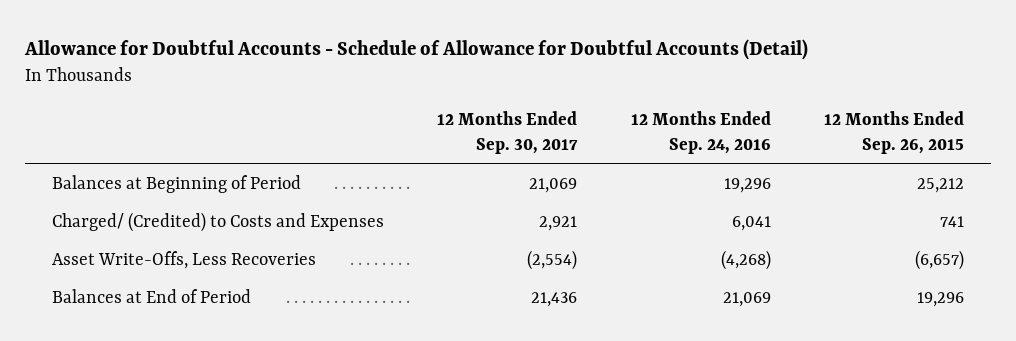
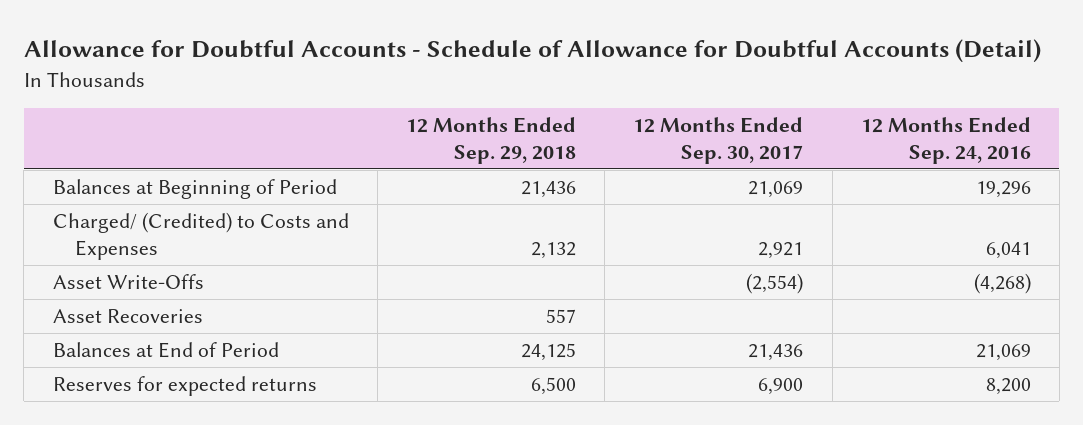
[824,110,965,154] 12 Months Ended Sep. 26, 2015 -> none
none -> [405,117,576,164] 12 Months Ended Sep. 29, 2018
[51,250,316,269] Asset Write-Offs, Less Recoveries -> [52,273,204,289] Asset Write-Offs
none -> [52,308,203,323] Asset Recoveries
none -> [52,375,317,396] Reserves for expected returns

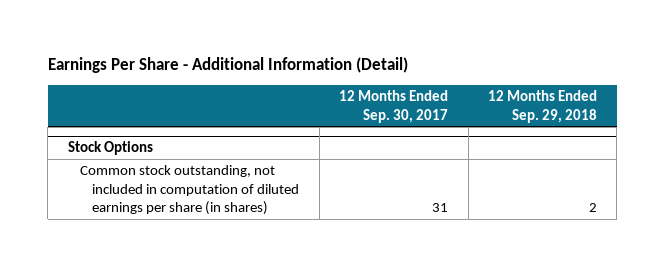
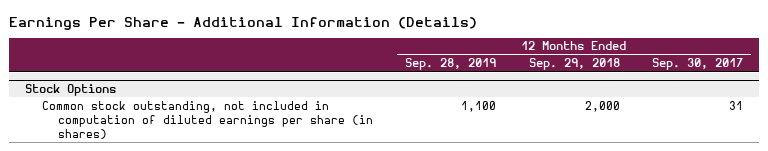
[47,57,408,74] Earnings Per Share - Additional Information (Detail) -> [9,16,478,30] Earnings Per Share - Additional Information (Details)
none -> [405,58,497,71] Sep. 28, 2019
[588,202,597,212] 2 -> [584,100,620,112] 2,000

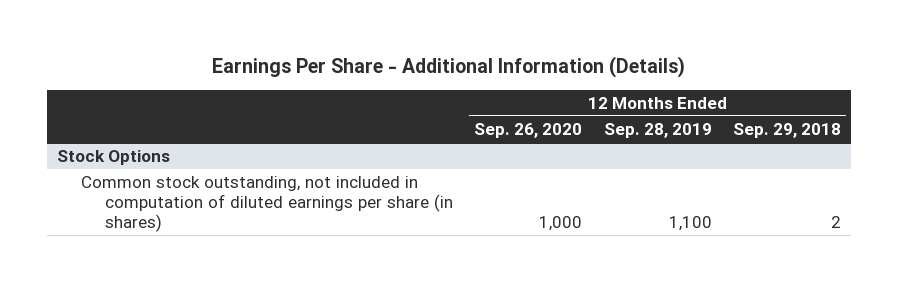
[651,58,743,71] Sep. 30, 2017 -> none
none -> [474,123,583,139] Sep. 26, 2020
[584,100,620,112] 2,000 -> [830,215,841,228] 2

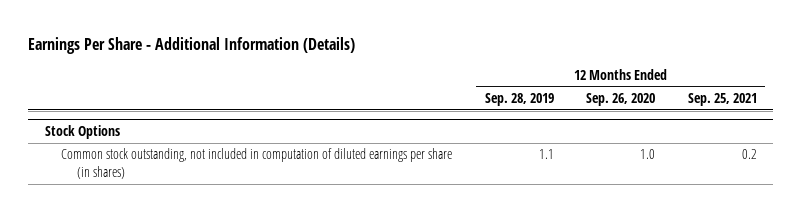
[732,123,841,139] Sep. 29, 2018 -> none
none -> [687,93,757,107] Sep. 25, 2021
[539,215,583,231] 1,000 -> [640,149,656,160] 1.0
[668,215,712,231] 1,100 -> [538,149,554,160] 1.1

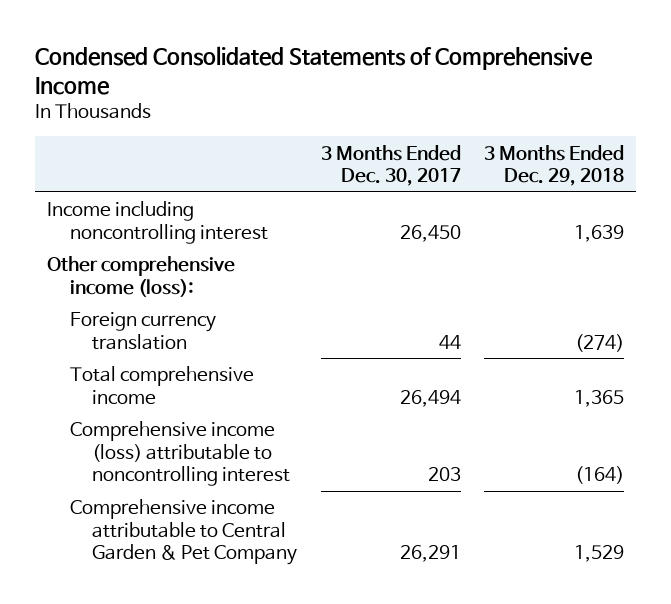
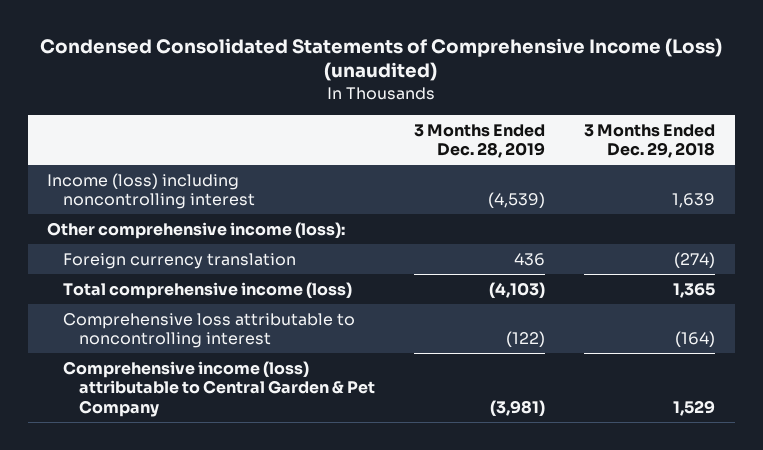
[35,46,594,95] Condensed Consolidated Statements of Comprehensive Income -> [40,37,723,82] Condensed Consolidated Statements of Comprehensive Income (Loss) (unaudited)
[320,144,461,187] 3 Months Ended Dec. 30, 2017 -> none
none -> [414,123,546,159] 3 Months Ended Dec. 28, 2019
[46,201,268,244] Income including noncontrolling interest -> [47,172,256,210] Income (loss) including noncontrolling interest
[69,366,254,405] Total comprehensive income -> [63,281,353,299] Total comprehensive income (loss)
[69,421,291,487] Comprehensive income (loss) attributable to noncontrolling interest -> [63,312,356,349] Comprehensive loss attributable to noncontrolling interest
[69,499,298,566] Comprehensive income attributable to Central Garden & Pet Company -> [63,360,375,418] Comprehensive income (loss) attributable to Central Garden & Pet Company

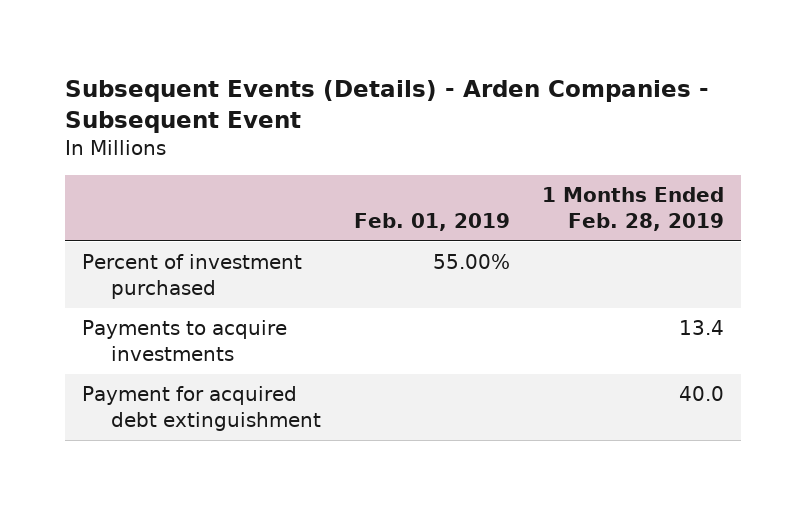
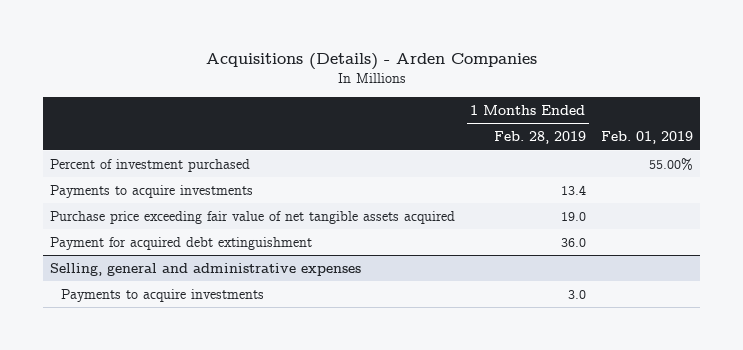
[65,79,710,133] Subsequent Events (Details) - Arden Companies - Subsequent Event -> [205,53,537,71] Acquisitions (Details) - Arden Companies
none -> [50,211,456,225] Purchase price exceeding fair value of net tangible assets acquired
[679,386,725,402] 40.0 -> [560,238,586,248] 36.0
none -> [50,263,362,277] Selling, general and administrative expenses
none -> [61,289,265,303] Payments to acquire investments

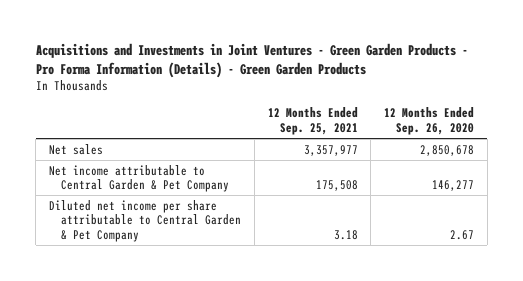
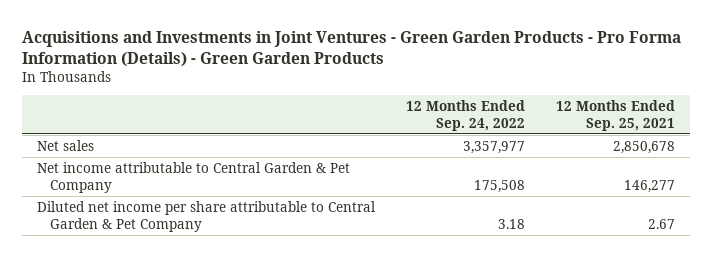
[384,107,475,136] 12 Months Ended Sep. 26, 2020 -> none
none -> [406,99,526,131] 12 Months Ended Sep. 24, 2022
[303,144,358,156] 3,357,977 -> [613,140,676,154] 2,850,678
[315,180,358,192] 175,508 -> [624,179,676,193] 146,277
[333,230,358,241] 3.18 -> [648,218,676,229] 2.67

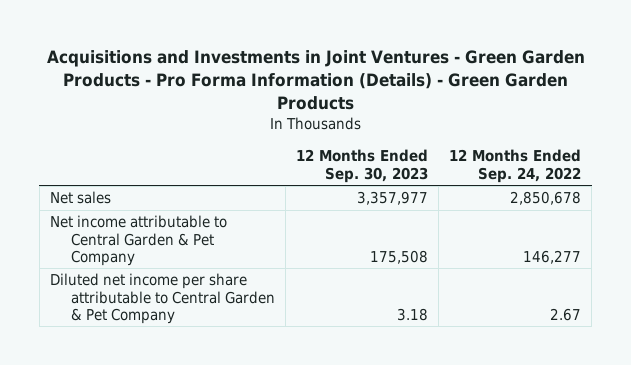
[556,99,676,131] 12 Months Ended Sep. 25, 2021 -> none
none -> [295,149,428,183] 12 Months Ended Sep. 30, 2023
[463,140,526,154] 3,357,977 -> [510,191,582,206] 2,850,678
[474,179,526,193] 175,508 -> [523,249,582,264] 146,277
[498,218,526,229] 3.18 -> [550,307,582,321] 2.67

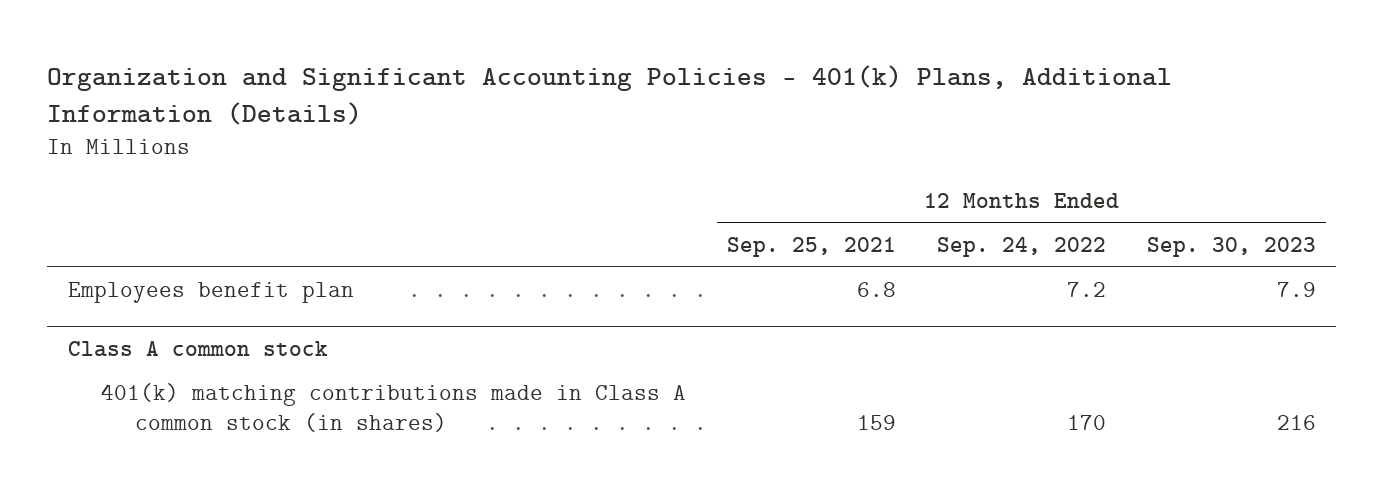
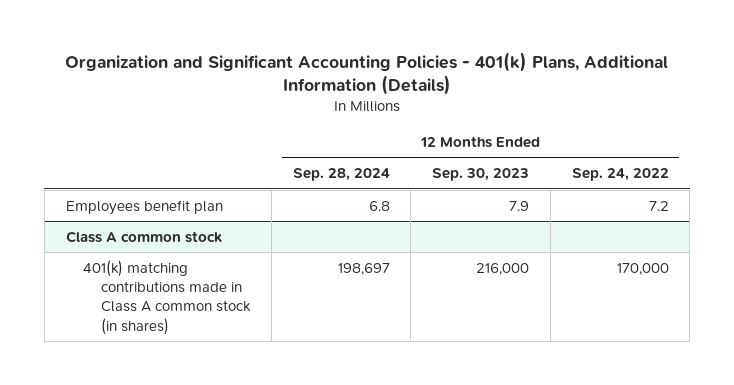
[727,236,897,257] Sep. 25, 2021 -> none
none -> [292,168,390,182] Sep. 28, 2024
[1067,414,1107,430] 170 -> [616,262,669,275] 170,000
[1276,414,1316,430] 216 -> [476,262,530,275] 216,000

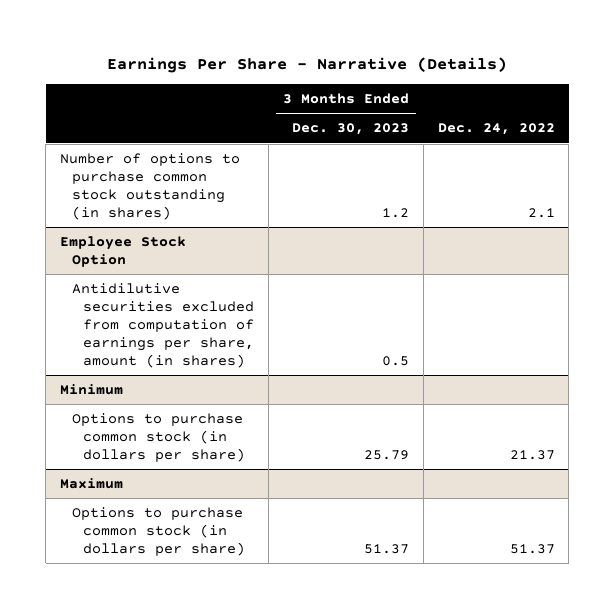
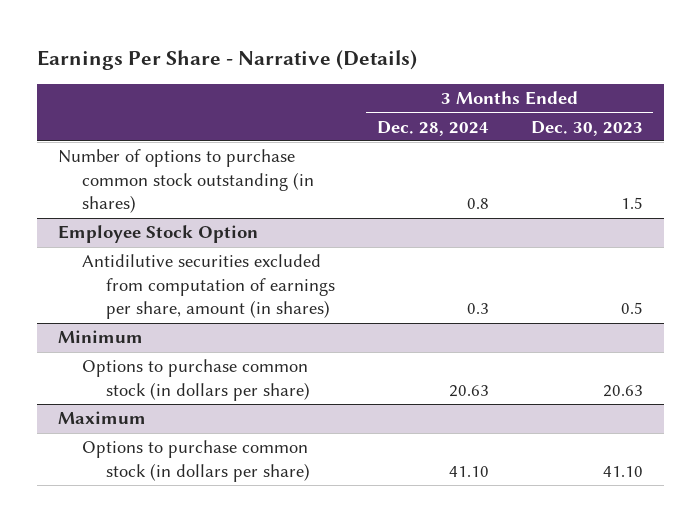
[437,123,555,136] Dec. 24, 2022 -> none
none -> [376,120,489,136] Dec. 28, 2024
[381,208,409,219] 1.2 -> [620,197,643,210] 1.5
[363,450,409,461] 25.79 -> [602,384,643,397] 20.63
[363,544,409,555] 51.37 -> [602,465,643,477] 41.10

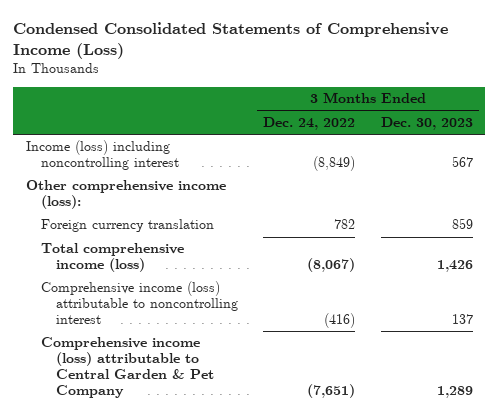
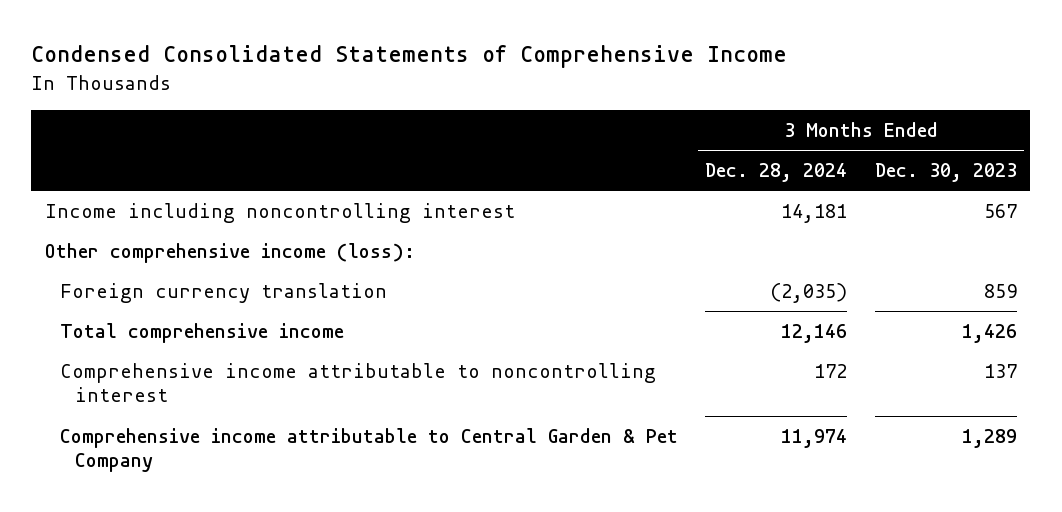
[13,22,449,60] Condensed Consolidated Statements of Comprehensive Income (Loss) -> [31,45,788,69] Condensed Consolidated Statements of Comprehensive Income
[263,116,356,130] Dec. 24, 2022 -> none
none -> [705,163,848,183] Dec. 28, 2024
[26,140,179,171] Income (loss) including noncontrolling interest -> [44,203,515,224] Income including noncontrolling interest
[40,243,184,273] Total comprehensive income (loss) -> [59,323,344,344] Total comprehensive income
[40,281,238,325] Comprehensive income (loss) attributable to noncontrolling interest -> [59,363,656,403] Comprehensive income attributable to noncontrolling interest
[40,337,214,399] Comprehensive income (loss) attributable to Central Garden & Pet Company -> [59,428,678,473] Comprehensive income attributable to Central Garden & Pet Company

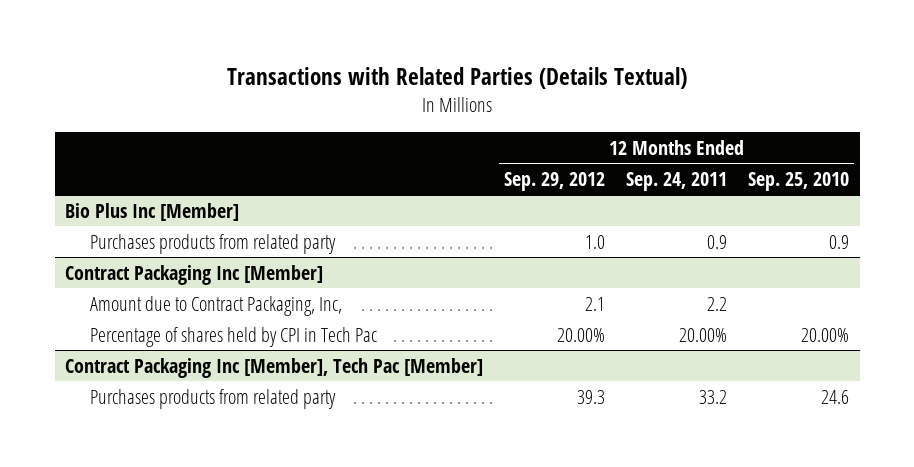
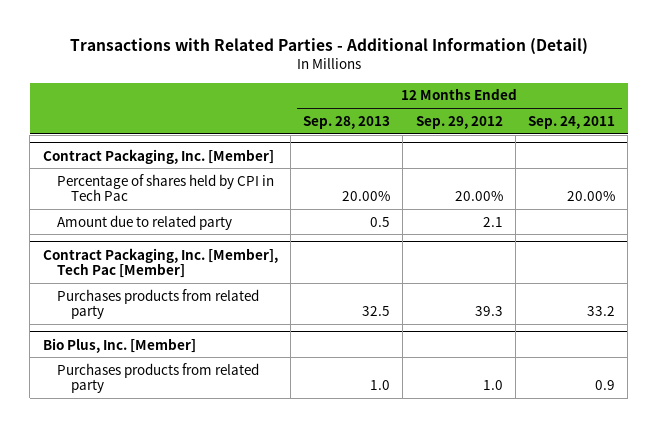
[227,67,688,90] Transactions with Related Parties (Details Textual) -> [69,37,588,55] Transactions with Related Parties - Additional Information (Detail)
[748,172,850,192] Sep. 25, 2010 -> none
none -> [303,115,391,129] Sep. 28, 2013
[65,202,240,221] Bio Plus Inc [Member] -> none
[89,233,336,254] Purchases products from related party -> none
[89,295,342,316] Amount due to Contract Packaging, Inc, -> none
[65,264,324,285] Contract Packaging Inc [Member] -> [42,148,274,164] Contract Packaging, Inc. [Member]
none -> [56,214,232,230] Amount due to related party
[65,357,484,378] Contract Packaging Inc [Member], Tech Pac [Member] -> [42,247,278,279] Contract Packaging, Inc. [Member], Tech Pac [Member]
none -> [42,337,196,353] Bio Plus, Inc. [Member]
none -> [56,362,259,394] Purchases products from related party

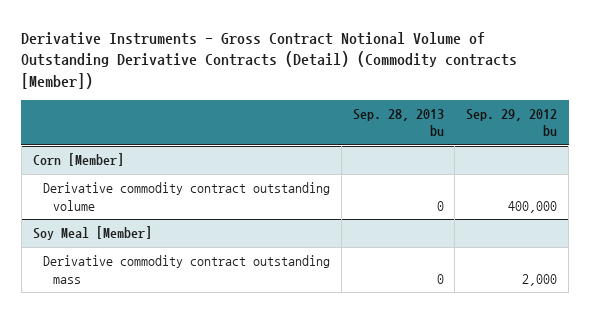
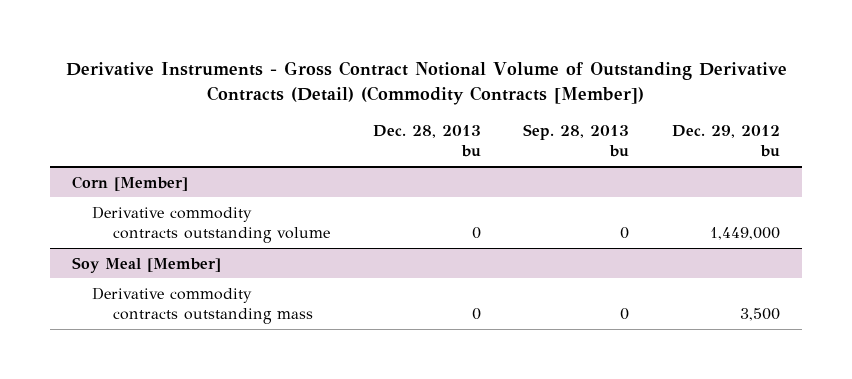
[21,31,518,89] Derivative Instruments - Gross Contract Notional Volume of Outstanding Derivative Contracts (Detail) (Commodity contracts [Member]) -> [65,61,787,105] Derivative Instruments - Gross Contract Notional Volume of Outstanding Derivative Contracts (Detail) (Commodity Contracts [Member])
[466,108,558,137] Sep. 29, 2012 bu -> none
none -> [372,125,481,158] Dec. 28, 2013 bu
none -> [672,125,781,158] Dec. 29, 2012 bu
[42,182,330,211] Derivative commodity contract outstanding volume -> [92,205,331,243] Derivative commodity contracts outstanding volume
[42,255,330,284] Derivative commodity contract outstanding mass -> [92,286,314,324] Derivative commodity contracts outstanding mass

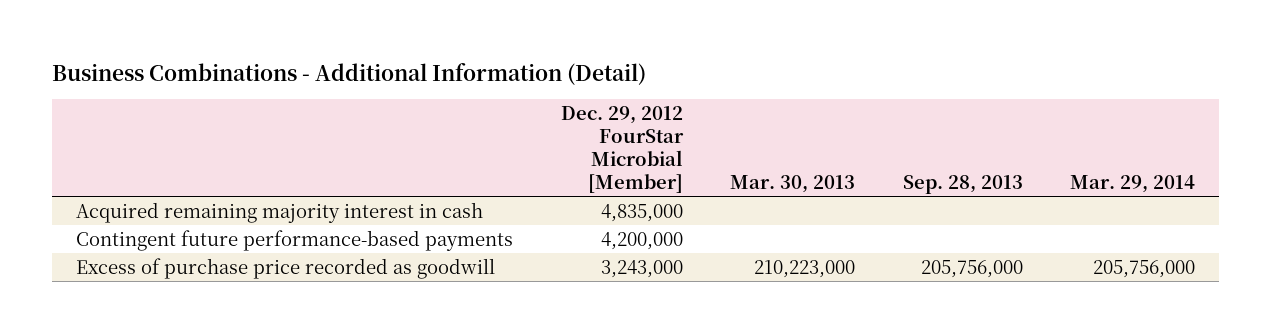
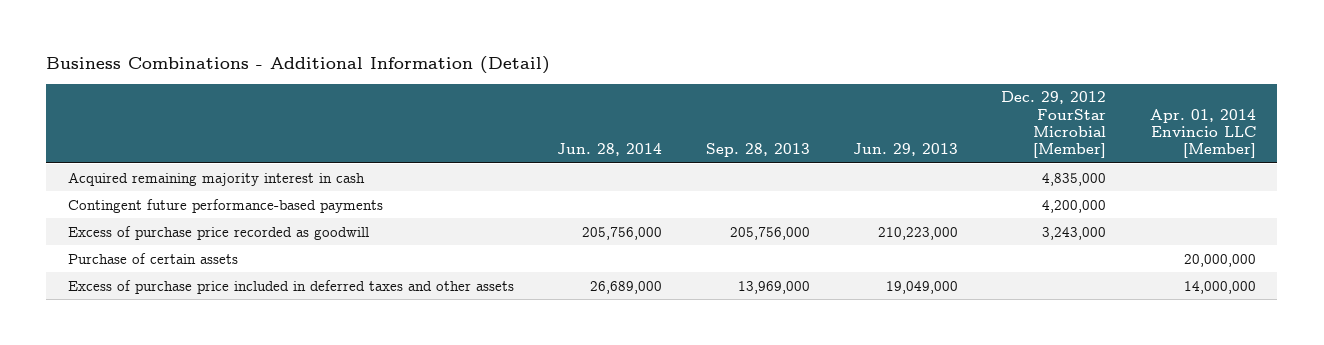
[730,174,856,193] Mar. 30, 2013 -> none
[1070,174,1196,193] Mar. 29, 2014 -> none
none -> [557,142,663,156] Jun. 28, 2014
none -> [853,142,959,156] Jun. 29, 2013
none -> [1149,108,1256,158] Apr. 01, 2014 Envincio LLC [Member]
none -> [67,252,238,264] Purchase of certain assets
none -> [67,279,514,294] Excess of purchase price included in deferred taxes and other assets

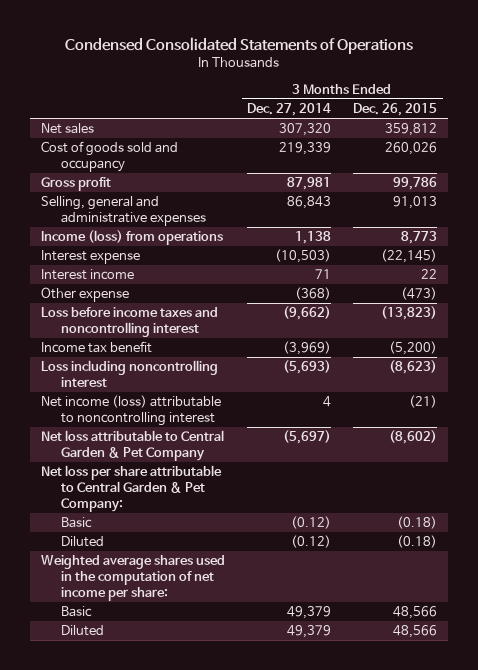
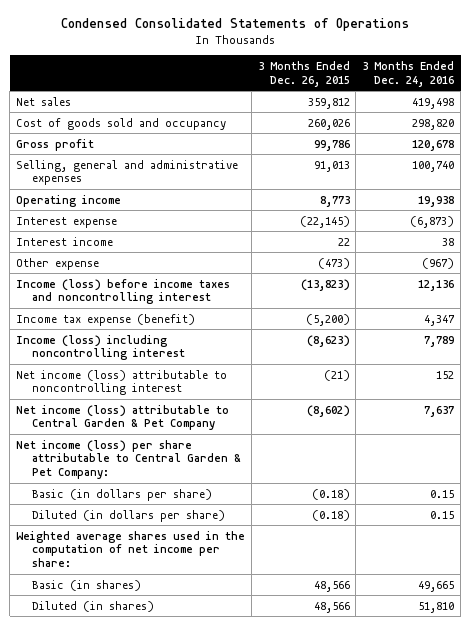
[247,103,332,117] Dec. 27, 2014 -> none
none -> [362,60,455,87] 3 Months Ended Dec. 24, 2016
[40,230,223,246] Income (loss) from operations -> [15,194,121,207] Operating income
[40,307,218,338] Loss before income taxes and noncontrolling interest -> [15,278,230,305] Income (loss) before income taxes and noncontrolling interest
[40,341,152,354] Income tax benefit -> [15,313,195,326] Income tax expense (benefit)
[40,360,218,388] Loss including noncontrolling interest -> [15,334,185,361] Income (loss) including noncontrolling interest
[40,430,224,462] Net loss attributable to Central Garden & Pet Company -> [15,404,229,431] Net income (loss) attributable to Central Garden & Pet Company
[40,465,222,513] Net loss per share attributable to Central Garden & Pet Company: -> [15,439,241,480] Net income (loss) per share attributable to Central Garden & Pet Company:
[61,517,93,529] Basic -> [31,488,212,501] Basic (in dollars per share)
[61,536,105,548] Diluted -> [31,509,225,522] Diluted (in dollars per share)
[61,606,93,618] Basic -> [31,579,141,591] Basic (in shares)
[61,625,105,637] Diluted -> [31,600,154,612] Diluted (in shares)

